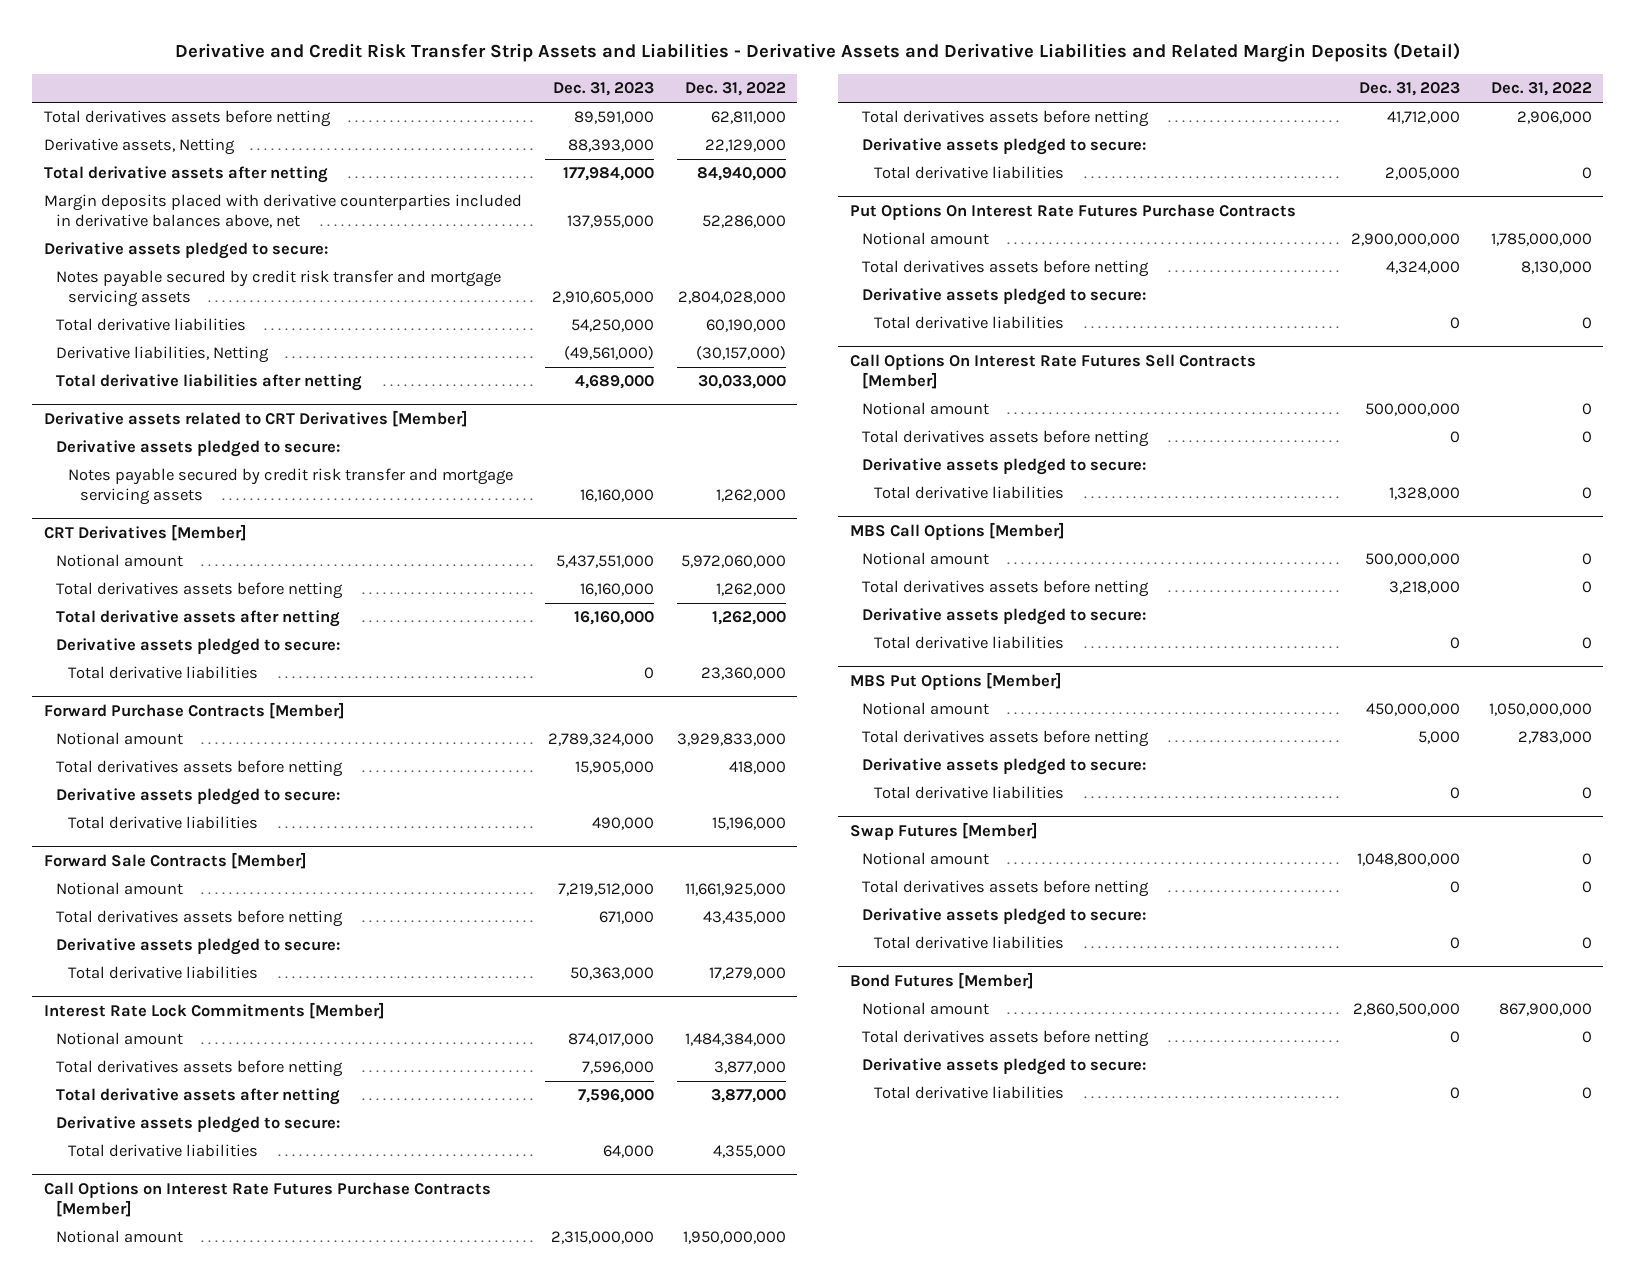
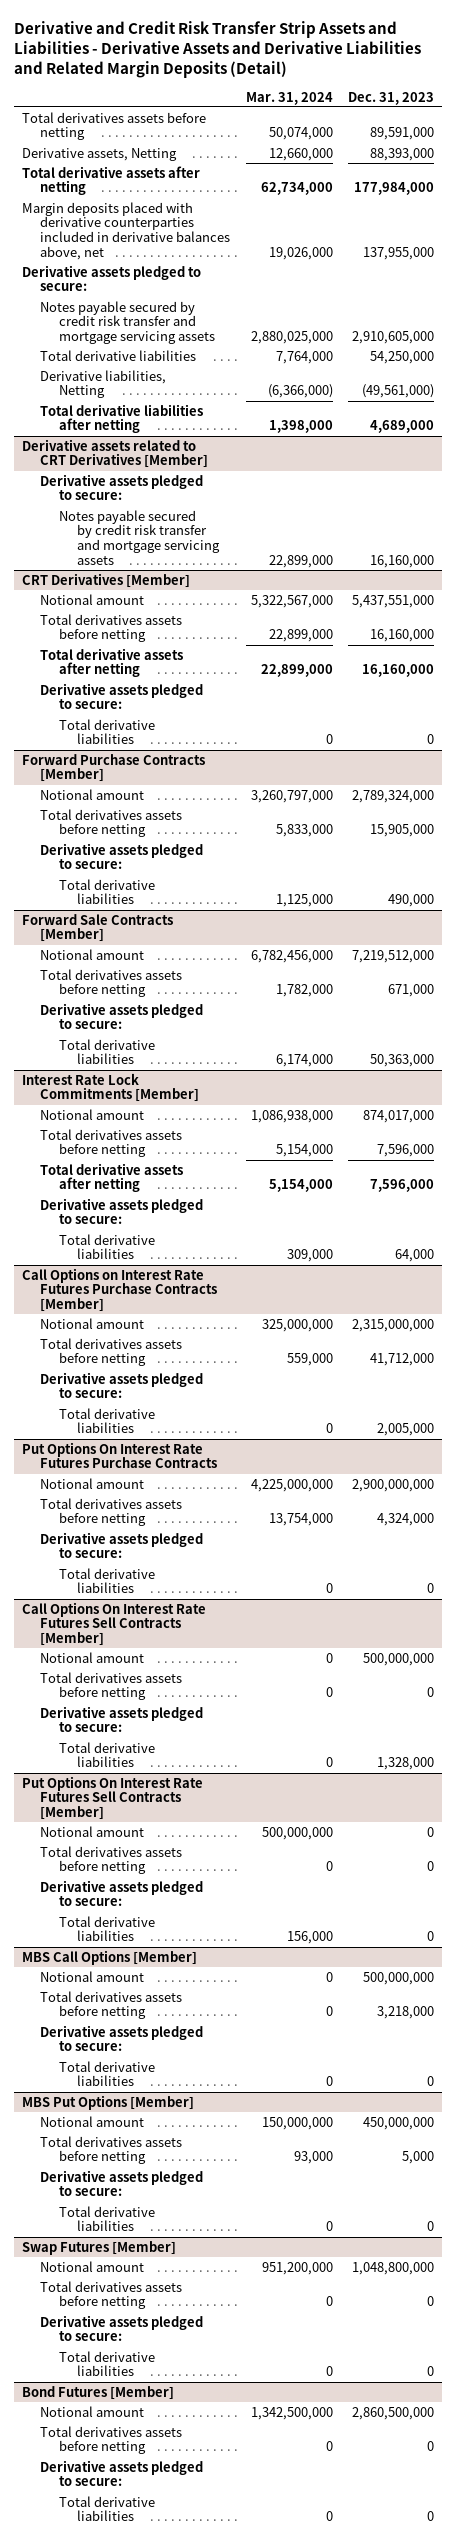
[684,82,786,97] Dec. 31, 2022 -> none
none -> [245,91,333,105] Mar. 31, 2024
none -> [21,1775,203,1821] Put Options On Interest Rate Futures Sell Contracts [Member]
none -> [40,1825,145,1837] Notional amount
none -> [40,1845,183,1875] Total derivatives assets before netting
none -> [40,1879,204,1907] Derivative assets pledged to secure:
none -> [58,1915,155,1942] Total derivative liabilities

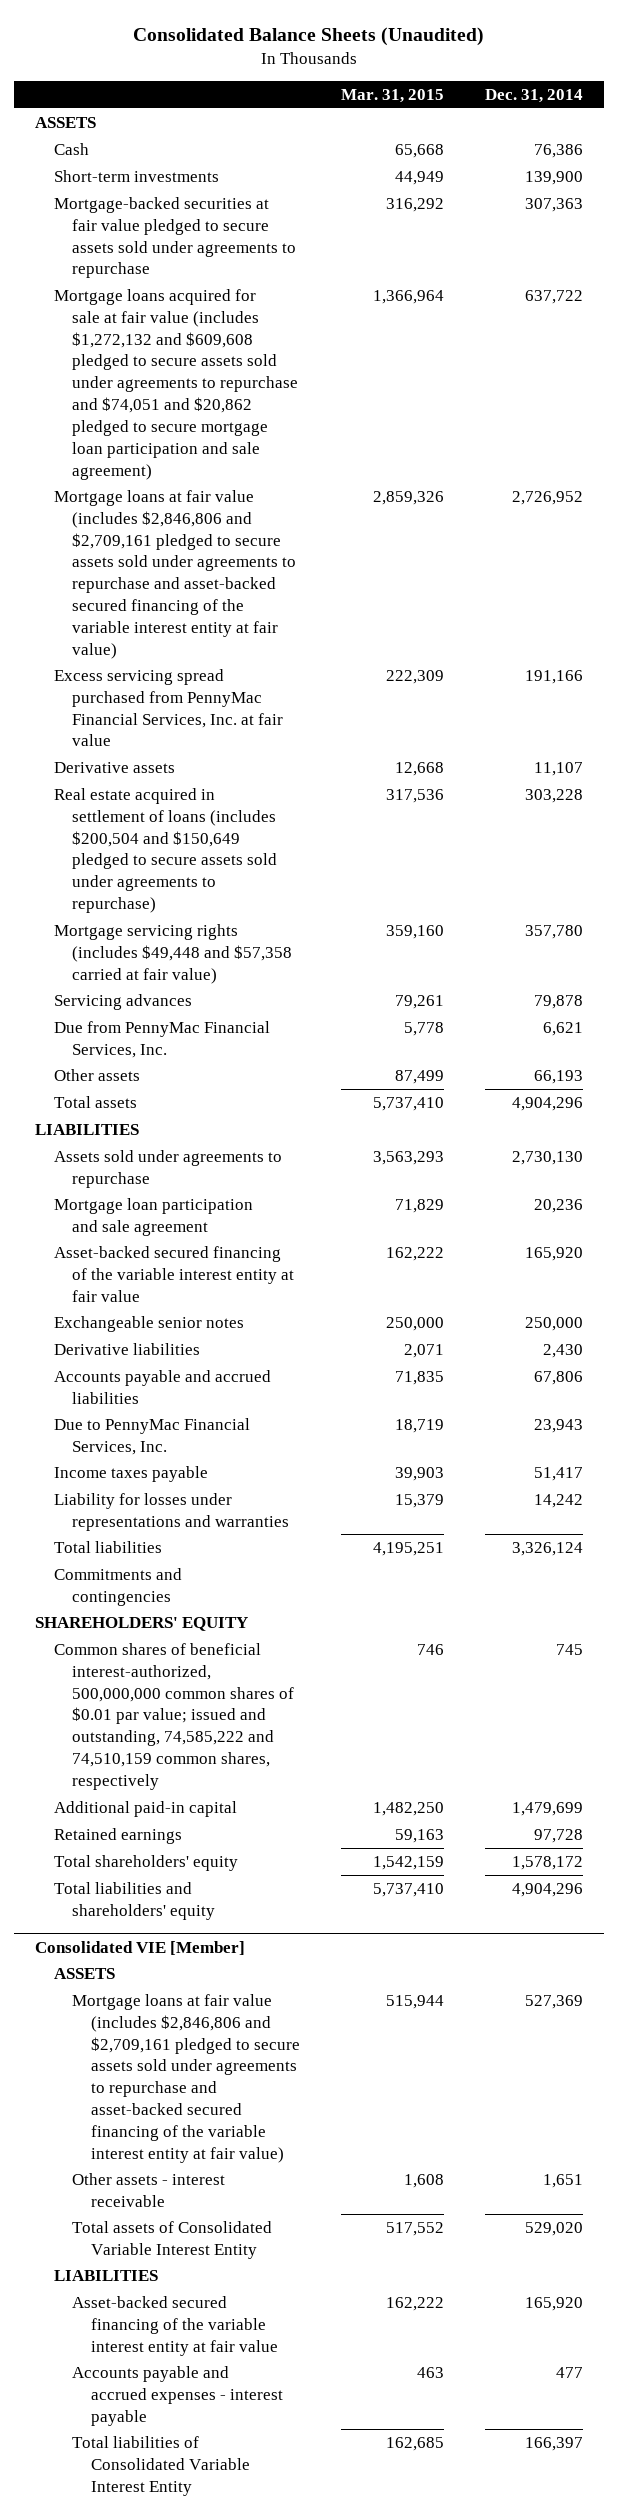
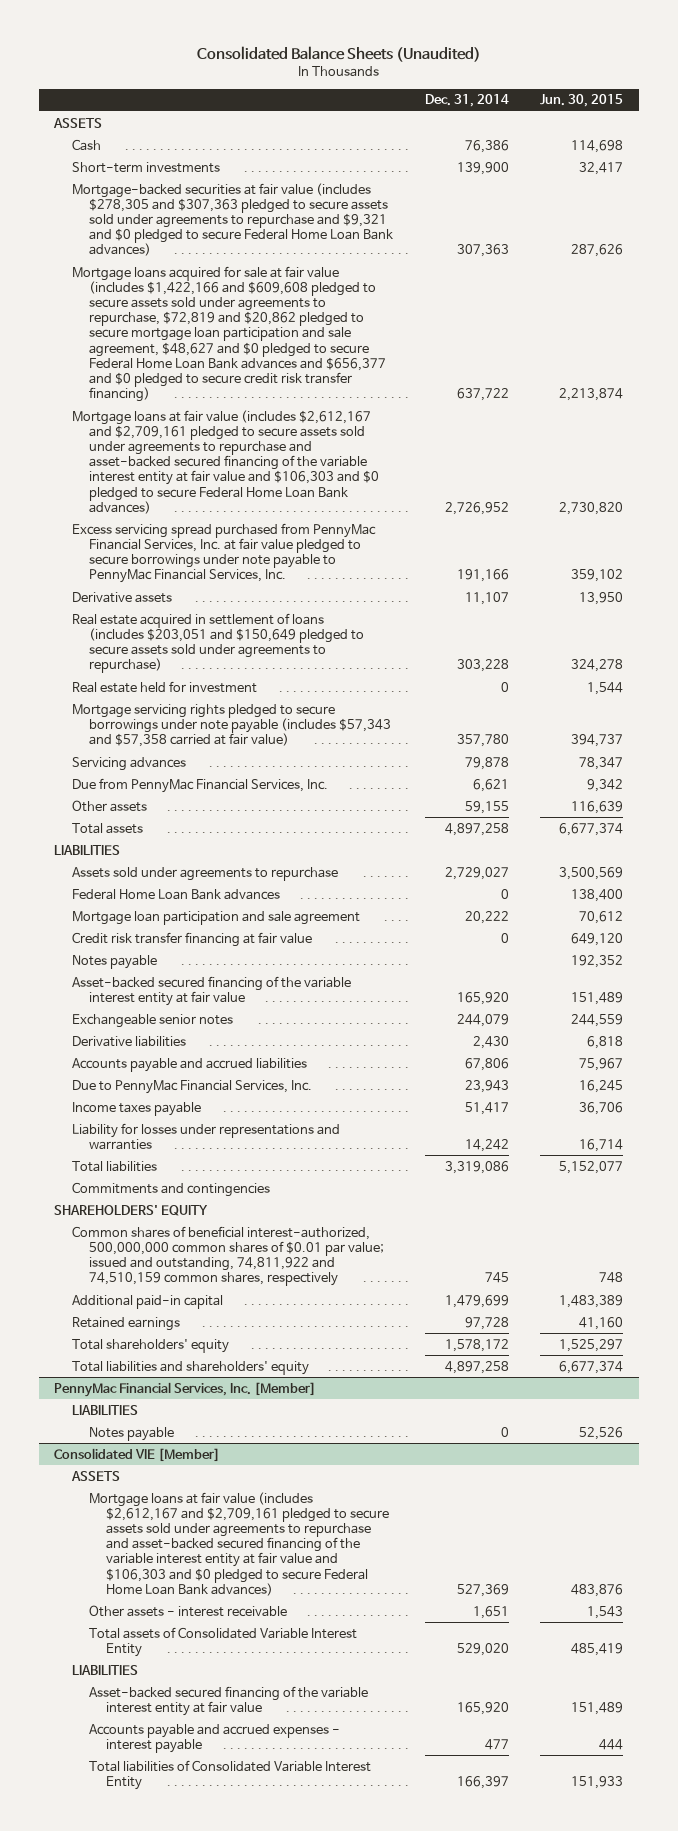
[341,89,445,104] Mar. 31, 2015 -> none
none -> [540,94,624,108] Jun. 30, 2015
[53,196,297,279] Mortgage-backed securities at fair value pledged to secure assets sold under agreements to repurchase -> [71,182,394,257] Mortgage-backed securities at fair value (includes $278,305 and $307,363 pledged to secure assets sold under agreements to repurchase and $9,321 and $0 pledged to secure Federal Home Loan Bank advances)
[53,288,299,480] Mortgage loans acquired for sale at fair value (includes $1,272,132 and $609,608 pledged to secure assets sold under agreements to repurchase and $74,051 and $20,862 pledged to secure mortgage loan participation and sale agreement) -> [71,265,387,403] Mortgage loans acquired for sale at fair value (includes $1,422,166 and $609,608 pledged to secure assets sold under agreements to repurchase, $72,819 and $20,862 pledged to secure mortgage loan participation and sale agreement, $48,627 and $0 pledged to secure Federal Home Loan Bank advances and $656,377 and $0 pledged to secure credit risk transfer financing)
[53,489,297,659] Mortgage loans at fair value (includes $2,846,806 and $2,709,161 pledged to secure assets sold under agreements to repurchase and asset-backed secured financing of the variable interest entity at fair value) -> [71,409,380,514] Mortgage loans at fair value (includes $2,612,167 and $2,709,161 pledged to secure assets sold under agreements to repurchase and asset-backed secured financing of the variable interest entity at fair value and $106,303 and $0 pledged to secure Federal Home Loan Bank advances)
[53,668,284,747] Excess servicing spread purchased from PennyMac Financial Services, Inc. at fair value -> [71,522,376,584] Excess servicing spread purchased from PennyMac Financial Services, Inc. at fair value pledged to secure borrowings under note payable to PennyMac Financial Services, Inc.
[53,787,278,914] Real estate acquired in settlement of loans (includes $200,504 and $150,649 pledged to secure assets sold under agreements to repurchase) -> [71,612,365,674] Real estate acquired in settlement of loans (includes $203,051 and $150,649 pledged to secure assets sold under agreements to repurchase)
none -> [71,680,257,693] Real estate held for investment
[53,923,293,984] Mortgage servicing rights (includes $49,448 and $57,358 carried at fair value) -> [71,703,392,748] Mortgage servicing rights pledged to secure borrowings under note payable (includes $57,343 and $57,358 carried at fair value)
[534,1069,584,1084] 66,193 -> [464,800,509,814] 59,155
[512,1096,584,1111] 4,904,296 -> [444,822,509,836] 4,897,258
[512,1150,584,1165] 2,730,130 -> [444,866,509,880] 2,729,027
none -> [71,888,280,900] Federal Home Loan Bank advances
[534,1198,584,1213] 20,236 -> [464,910,509,924] 20,222
none -> [71,931,312,947] Credit risk transfer financing at fair value
none -> [71,954,157,969] Notes payable
[525,1316,584,1331] 250,000 -> [456,1013,509,1027] 244,079
[512,1541,584,1556] 3,326,124 -> [444,1160,509,1174] 3,319,086
[53,1642,295,1790] Common shares of beneficial interest-authorized, 500,000,000 common shares of $0.01 par value; issued and outstanding, 74,585,222 and 74,510,159 common shares, respectively -> [71,1225,385,1287] Common shares of beneficial interest-authorized, 500,000,000 common shares of $0.01 par value; issued and outstanding, 74,811,922 and 74,510,159 common shares, respectively
[512,1882,584,1897] 4,904,296 -> [444,1360,509,1374] 4,897,258
none -> [54,1381,317,1397] PennyMac Financial Services, Inc. [Member]
none -> [71,1404,138,1415] LIABILITIES
none -> [89,1426,175,1441] Notes payable
[72,1993,300,2163] Mortgage loans at fair value (includes $2,846,806 and $2,709,161 pledged to secure assets sold under agreements to repurchase and asset-backed secured financing of the variable interest entity at fair value) -> [89,1491,390,1596] Mortgage loans at fair value (includes $2,612,167 and $2,709,161 pledged to secure assets sold under agreements to repurchase and asset-backed secured financing of the variable interest entity at fair value and $106,303 and $0 pledged to secure Federal Home Loan Bank advances)

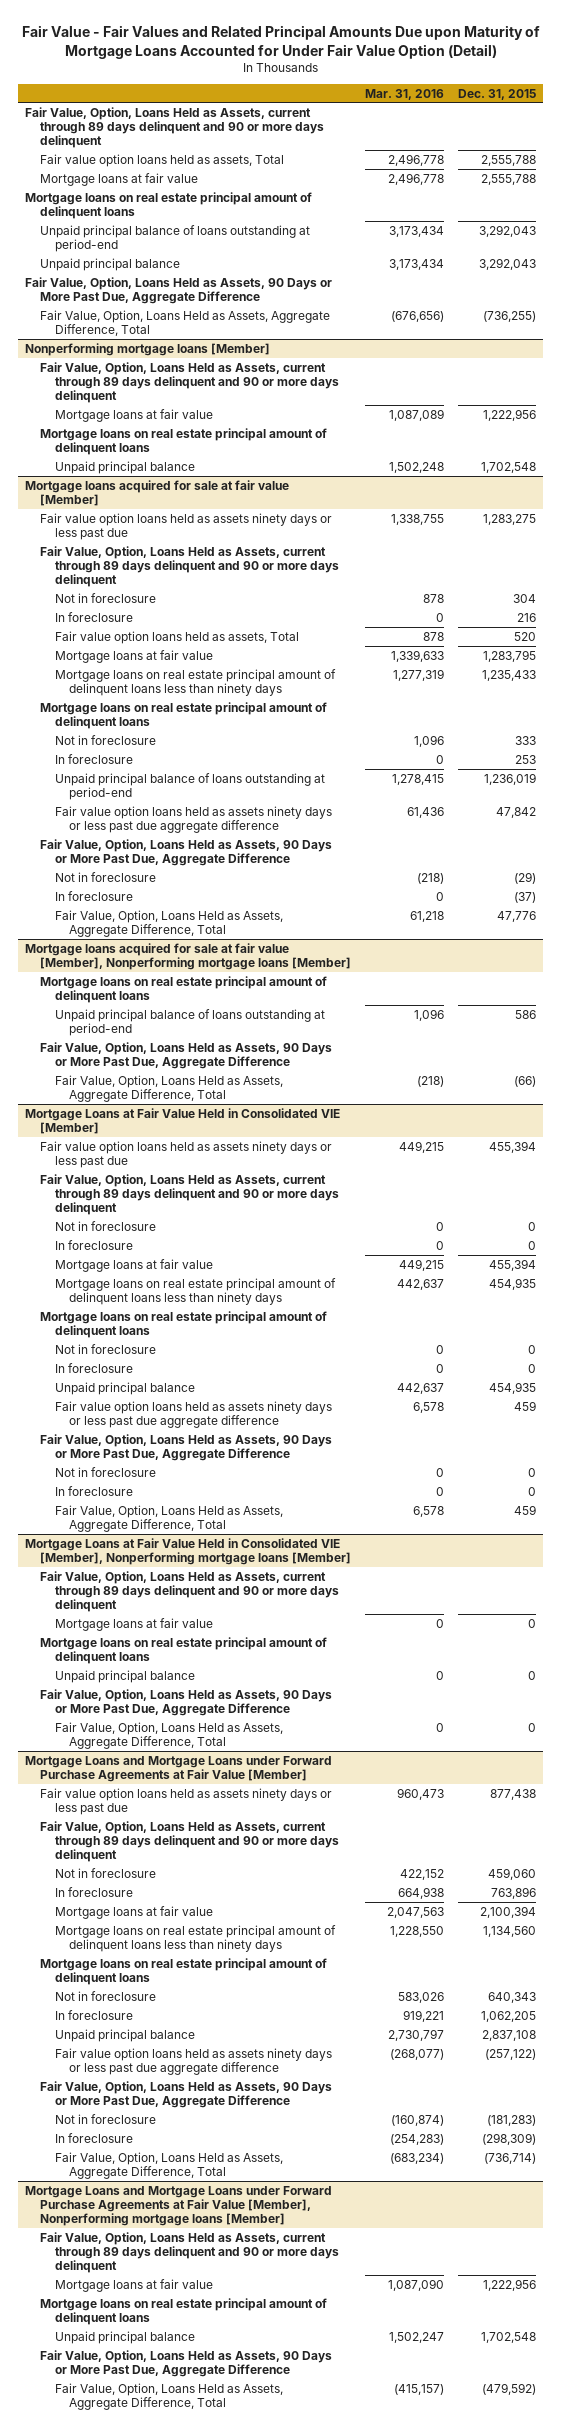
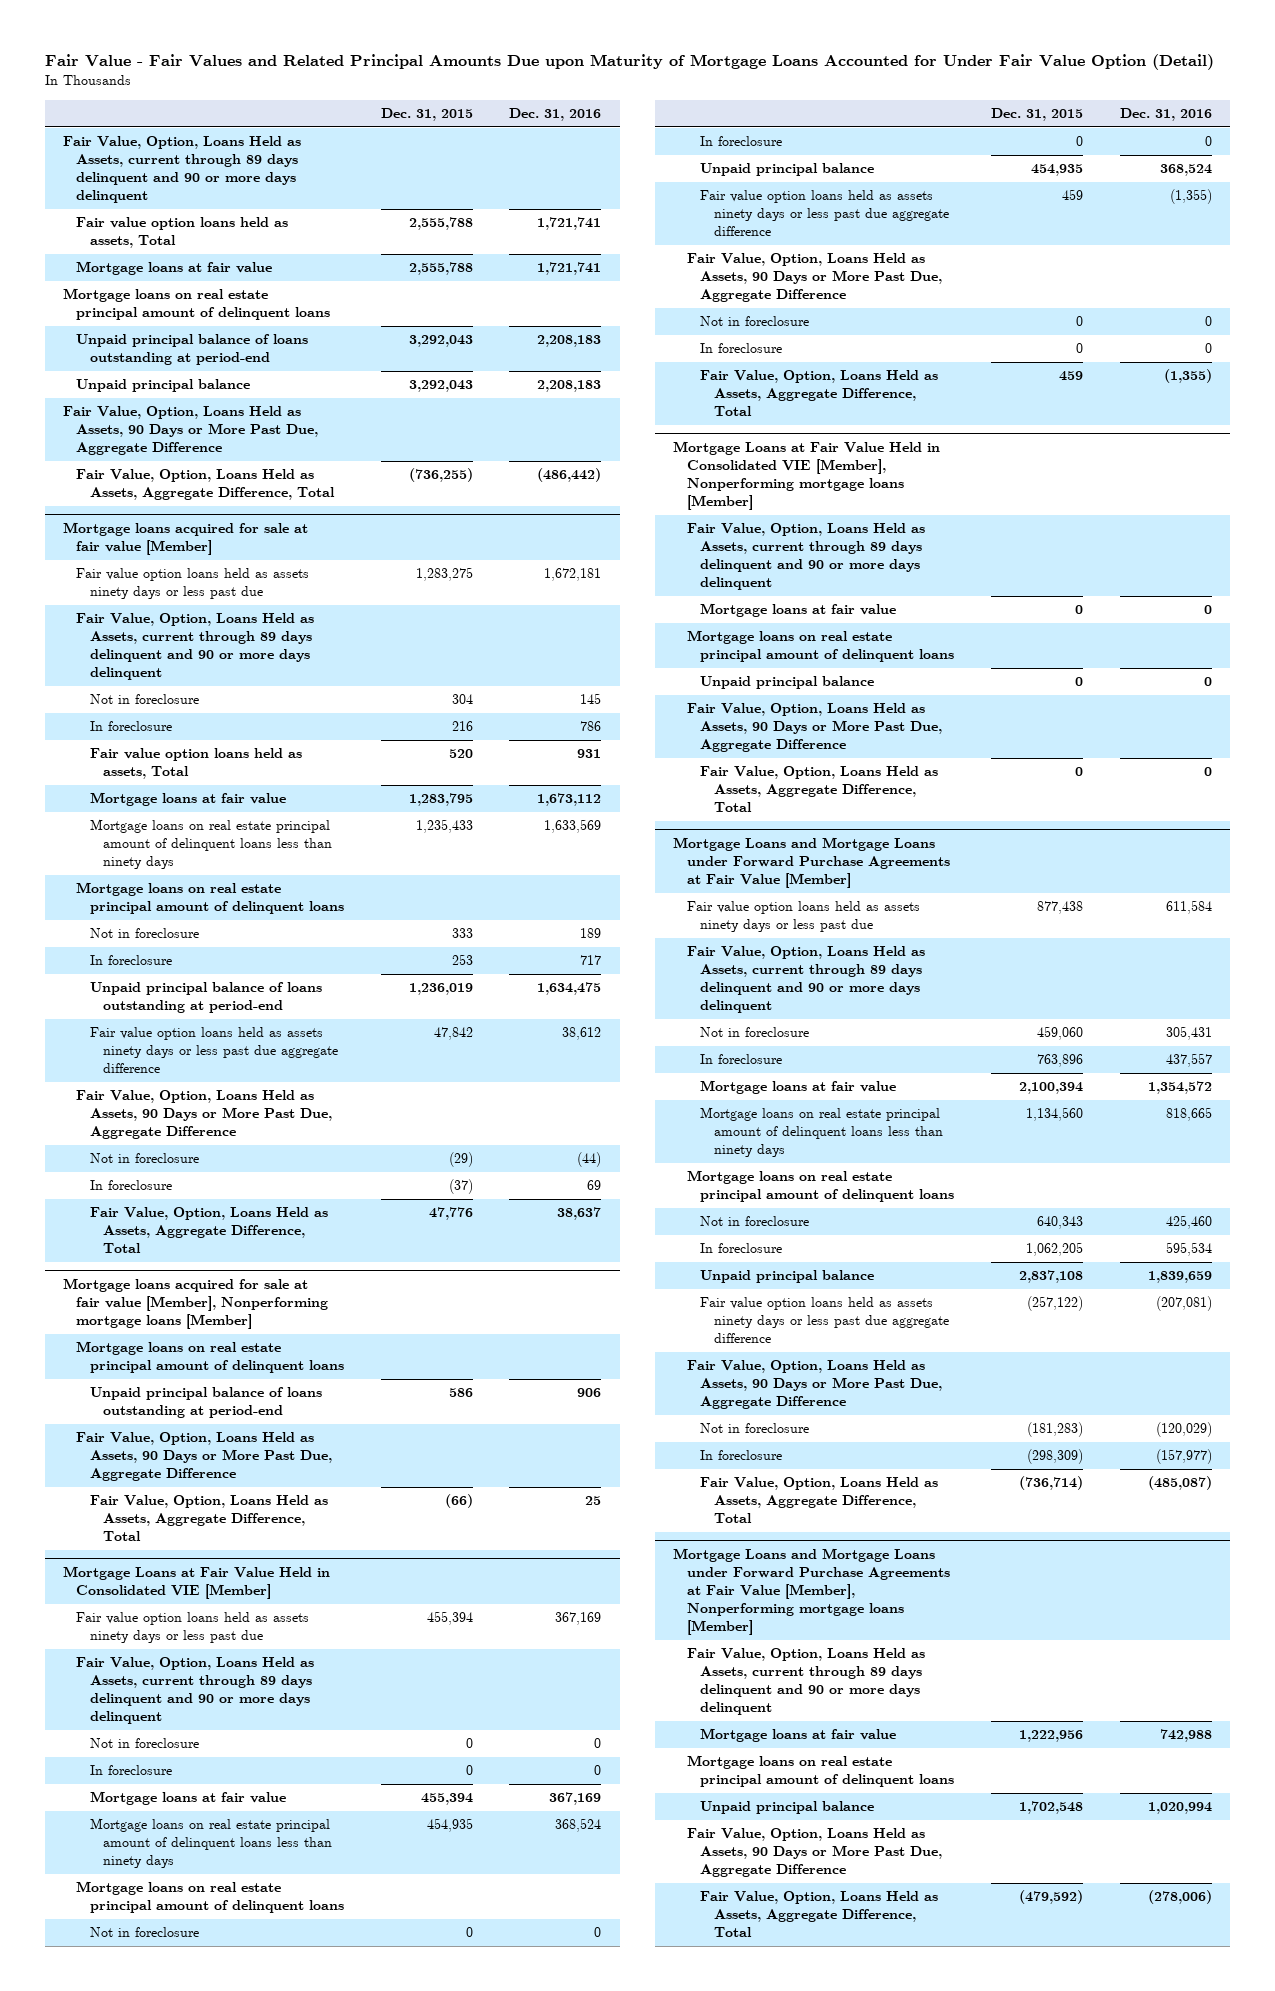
[365,88,445,100] Mar. 31, 2016 -> none
none -> [509,107,602,121] Dec. 31, 2016
[25,342,271,356] Nonperforming mortgage loans [Member] -> none
[39,361,339,404] Fair Value, Option, Loans Held as Assets, current through 89 days delinquent and 90 or more days delinquent -> none
[54,408,213,422] Mortgage loans at fair value -> none
[39,427,327,455] Mortgage loans on real estate principal amount of delinquent loans -> none
[54,460,195,474] Unpaid principal balance -> none

